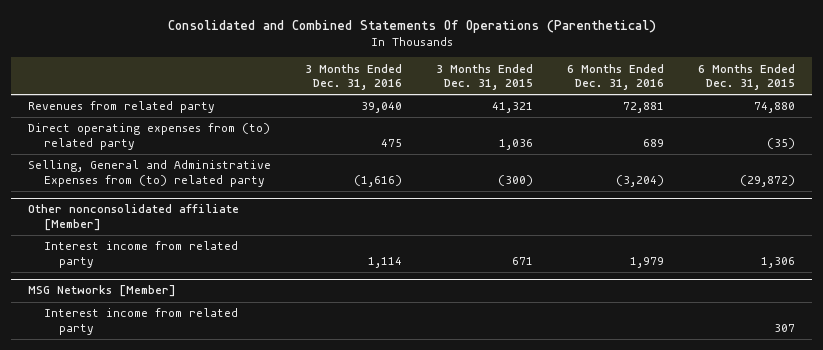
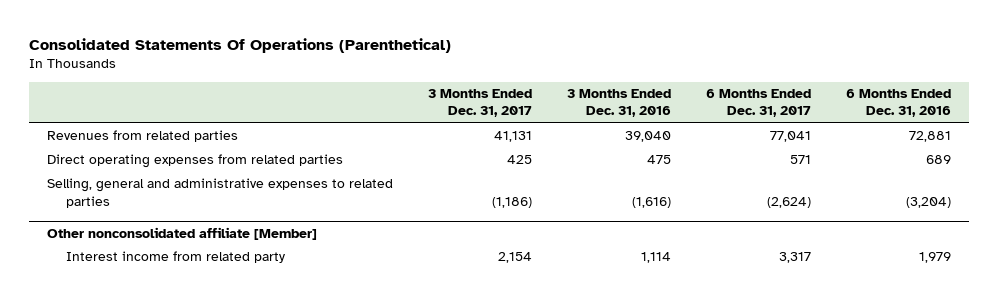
[167,19,656,33] Consolidated and Combined Statements Of Operations (Parenthetical) -> [28,37,451,53] Consolidated Statements Of Operations (Parenthetical)
[436,63,534,91] 3 Months Ended Dec. 31, 2015 -> none
[697,63,795,91] 6 Months Ended Dec. 31, 2015 -> none
none -> [427,89,532,118] 3 Months Ended Dec. 31, 2017
none -> [706,89,812,118] 6 Months Ended Dec. 31, 2017
[28,101,216,114] Revenues from related party -> [46,130,238,143] Revenues from related parties
[28,123,271,150] Direct operating expenses from (to) related party -> [46,154,343,169] Direct operating expenses from related parties
[28,160,272,187] Selling, General and Administrative Expenses from (to) related party -> [46,178,393,208] Selling, general and administrative expenses to related parties
[28,285,177,298] MSG Networks [Member] -> none
[43,308,238,335] Interest income from related party -> none

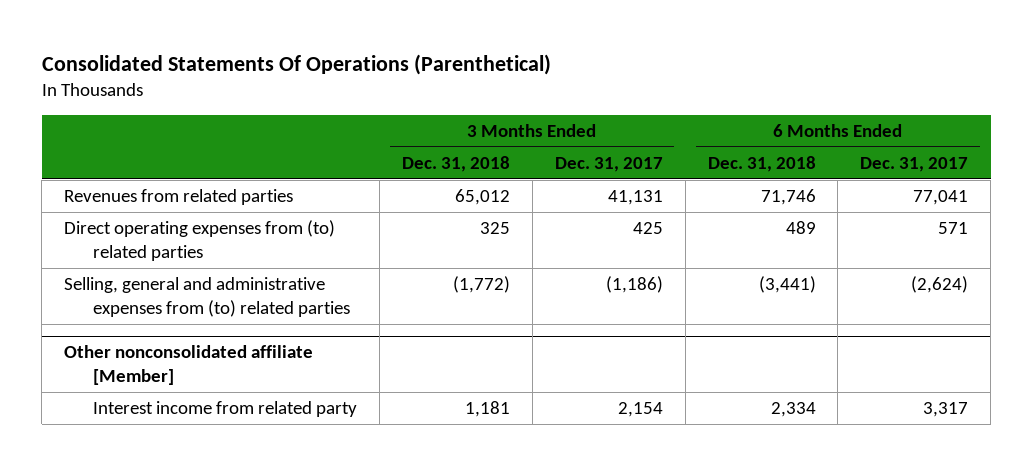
[566,89,671,118] 3 Months Ended Dec. 31, 2016 -> none
[846,89,952,118] 6 Months Ended Dec. 31, 2016 -> none
none -> [401,155,510,172] Dec. 31, 2018
none -> [707,155,816,172] Dec. 31, 2018
[46,154,343,169] Direct operating expenses from related parties -> [64,219,336,262] Direct operating expenses from (to) related parties
[46,178,393,208] Selling, general and administrative expenses to related parties -> [64,276,350,318] Selling, general and administrative expenses from (to) related parties

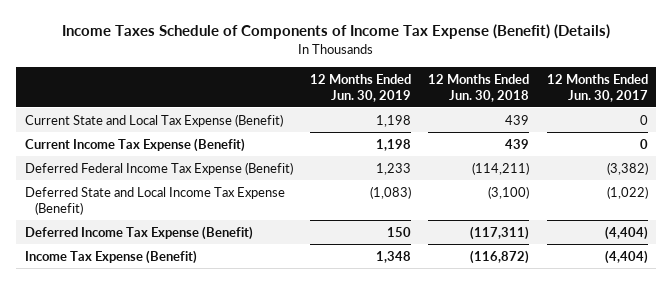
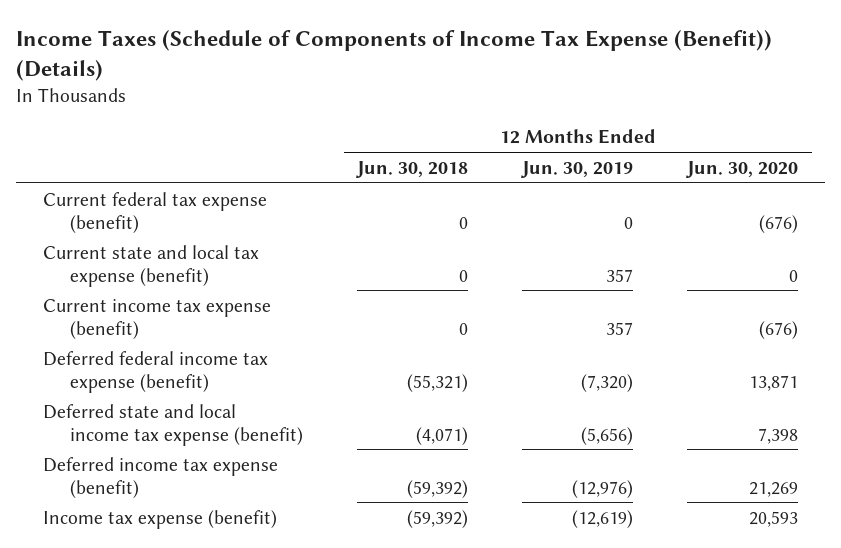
[62,24,611,40] Income Taxes Schedule of Components of Income Tax Expense (Benefit) (Details) -> [15,29,772,82] Income Taxes (Schedule of Components of Income Tax Expense (Benefit)) (Details)
[546,73,648,102] 12 Months Ended Jun. 30, 2017 -> none
none -> [686,160,799,178] Jun. 30, 2020
none -> [42,191,267,233] Current federal tax expense (benefit)
[24,113,283,127] Current State and Local Tax Expense (Benefit) -> [42,244,259,287] Current state and local tax expense (benefit)
[376,114,412,127] 1,198 -> [606,268,634,282] 357
[505,114,530,125] 439 -> [459,269,469,282] 0
[24,137,245,152] Current Income Tax Expense (Benefit) -> [42,298,271,339] Current income tax expense (benefit)
[376,138,412,151] 1,198 -> [606,321,634,335] 357
[505,138,530,149] 439 -> [459,322,469,335] 0
[24,161,293,175] Deferred Federal Income Tax Expense (Benefit) -> [42,350,268,393] Deferred federal income tax expense (benefit)
[376,162,412,175] 1,233 -> [581,373,634,392] (7,320)
[472,161,530,175] (114,211) -> [407,373,469,392] (55,321)
[24,186,285,215] Deferred State and Local Income Tax Expense (Benefit) -> [42,403,304,446] Deferred state and local income tax expense (benefit)
[370,185,412,199] (1,083) -> [581,426,634,445] (5,656)
[488,185,530,199] (3,100) -> [416,426,469,445] (4,071)
[24,225,253,240] Deferred Income Tax Expense (Benefit) -> [42,456,278,498] Deferred income tax expense (benefit)
[387,226,412,237] 150 -> [572,479,634,498] (12,976)
[470,225,530,240] (117,311) -> [407,479,469,498] (59,392)
[24,249,197,264] Income Tax Expense (Benefit) -> [42,509,277,529] Income tax expense (benefit)
[376,250,412,263] 1,348 -> [572,509,634,528] (12,619)
[470,249,530,264] (116,872) -> [407,509,469,528] (59,392)

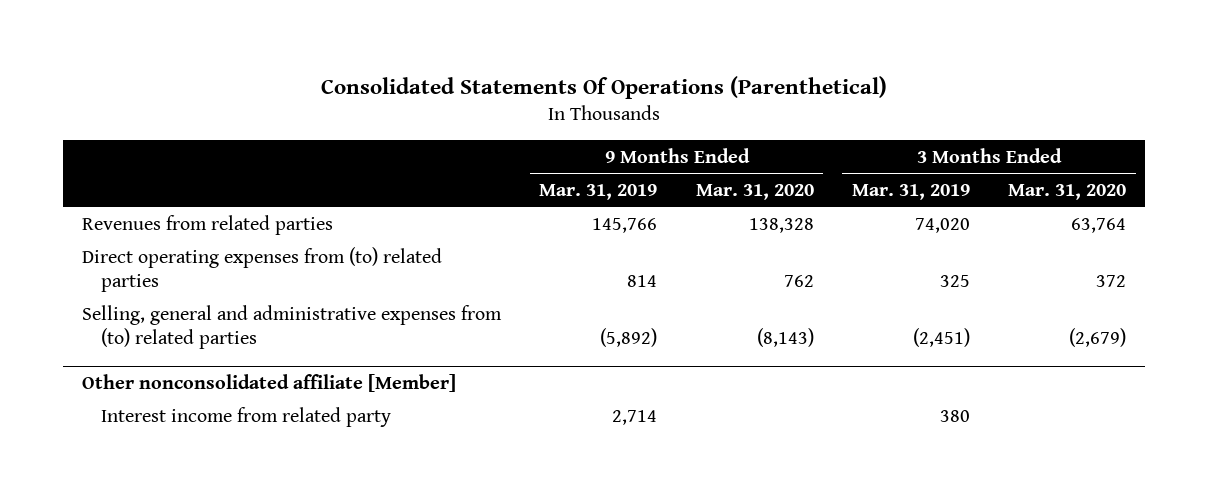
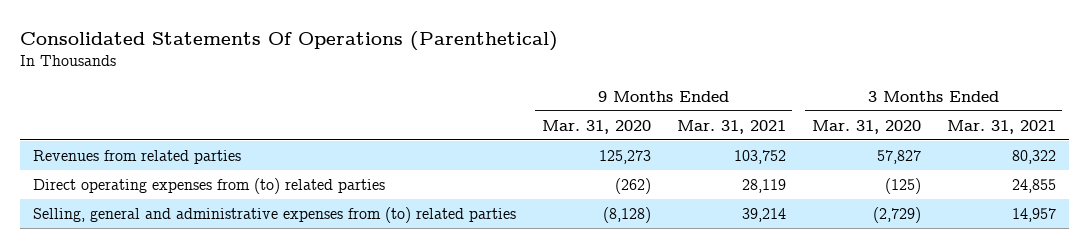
[539,183,658,200] Mar. 31, 2019 -> none
[851,183,970,200] Mar. 31, 2019 -> none
none -> [676,119,786,134] Mar. 31, 2021
none -> [946,119,1056,134] Mar. 31, 2021
[82,373,457,392] Other nonconsolidated affiliate [Member] -> none
[100,406,391,427] Interest income from related party -> none
[748,217,814,233] 138,328 -> [598,149,651,164] 125,273
[1071,217,1127,233] 63,764 -> [876,149,921,164] 57,827
[783,275,814,288] 762 -> [614,177,651,194] (262)
[1096,275,1127,288] 372 -> [884,177,921,194] (125)
[756,328,814,348] (8,143) -> [602,206,651,223] (8,128)
[1069,328,1127,348] (2,679) -> [872,206,921,223] (2,729)

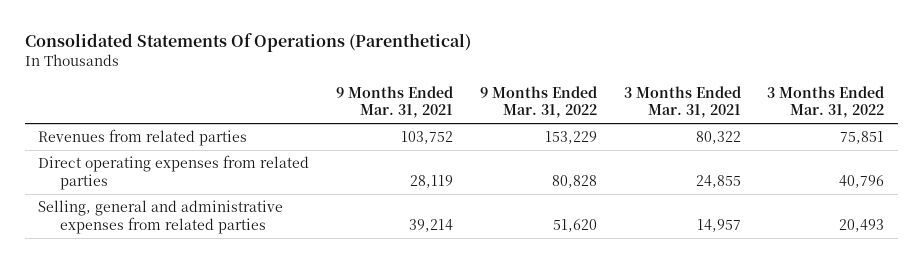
[541,119,651,134] Mar. 31, 2020 -> none
[811,119,921,134] Mar. 31, 2020 -> none
none -> [479,85,597,119] 9 Months Ended Mar. 31, 2022
none -> [767,85,885,119] 3 Months Ended Mar. 31, 2022
[32,177,385,194] Direct operating expenses from (to) related parties -> [38,155,310,190] Direct operating expenses from related parties
[32,206,516,223] Selling, general and administrative expenses from (to) related parties -> [38,200,284,234] Selling, general and administrative expenses from related parties

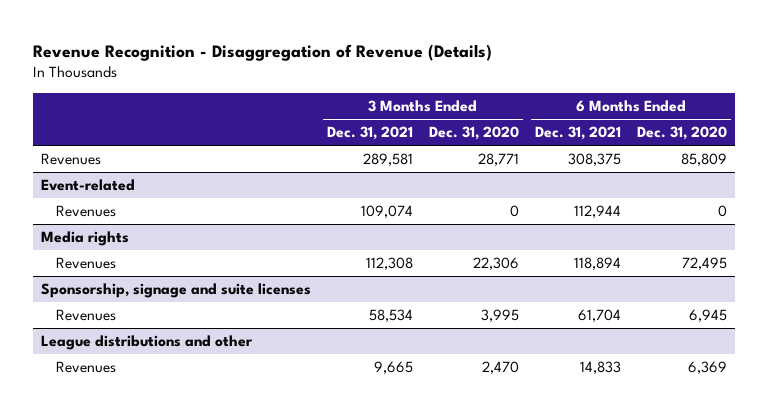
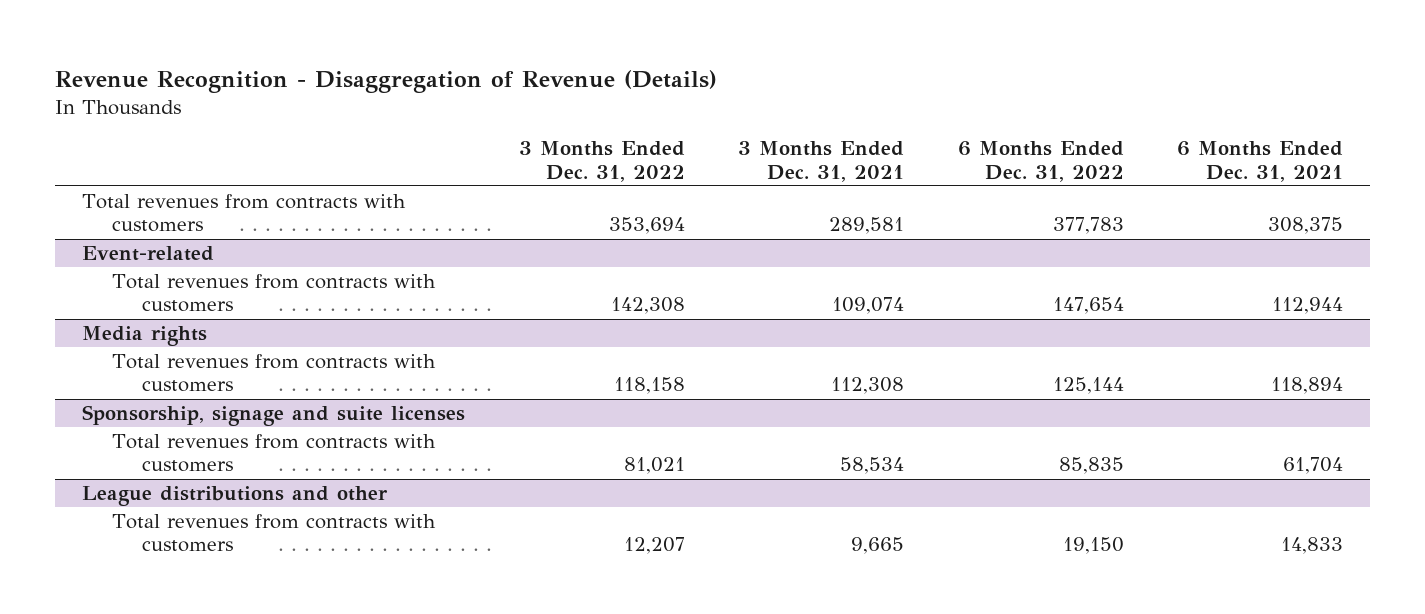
[428,126,519,141] Dec. 31, 2020 -> none
[637,126,728,141] Dec. 31, 2020 -> none
none -> [518,141,685,182] 3 Months Ended Dec. 31, 2022
none -> [957,141,1124,182] 6 Months Ended Dec. 31, 2022
[40,153,101,166] Revenues -> [81,194,406,233] Total revenues from contracts with customers
[56,205,117,218] Revenues -> [112,274,437,313] Total revenues from contracts with customers
[56,257,117,270] Revenues -> [112,354,437,393] Total revenues from contracts with customers
[56,309,117,322] Revenues -> [112,434,437,473] Total revenues from contracts with customers
[56,361,117,374] Revenues -> [112,514,437,553] Total revenues from contracts with customers

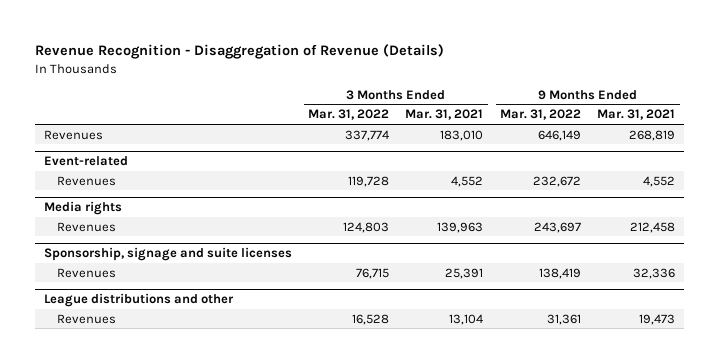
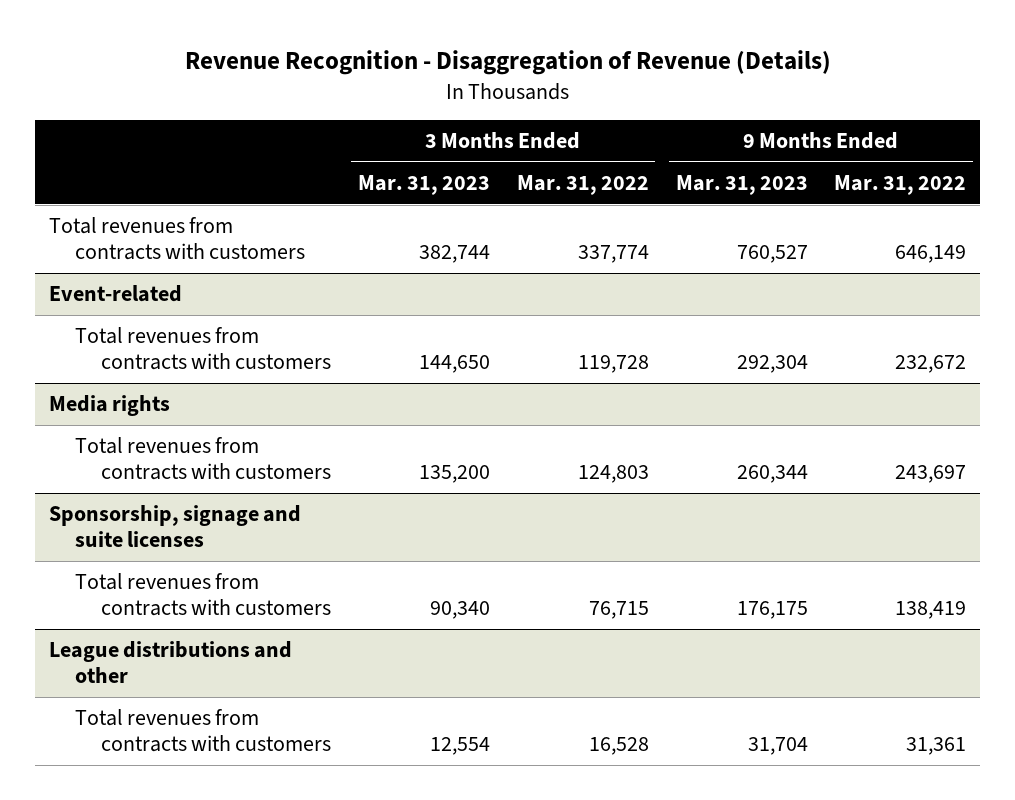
[405,109,484,121] Mar. 31, 2021 -> none
[597,109,676,121] Mar. 31, 2021 -> none
none -> [357,174,490,195] Mar. 31, 2023
none -> [675,174,808,195] Mar. 31, 2023
[43,129,103,140] Revenues -> [48,217,305,261] Total revenues from contracts with customers
[57,175,117,186] Revenues -> [74,327,331,371] Total revenues from contracts with customers
[57,221,117,232] Revenues -> [74,437,331,481] Total revenues from contracts with customers
[57,267,117,278] Revenues -> [74,573,331,617] Total revenues from contracts with customers
[57,313,117,324] Revenues -> [74,709,331,753] Total revenues from contracts with customers

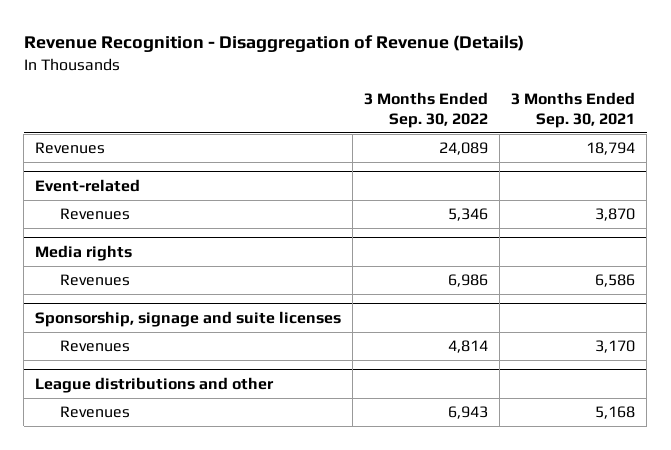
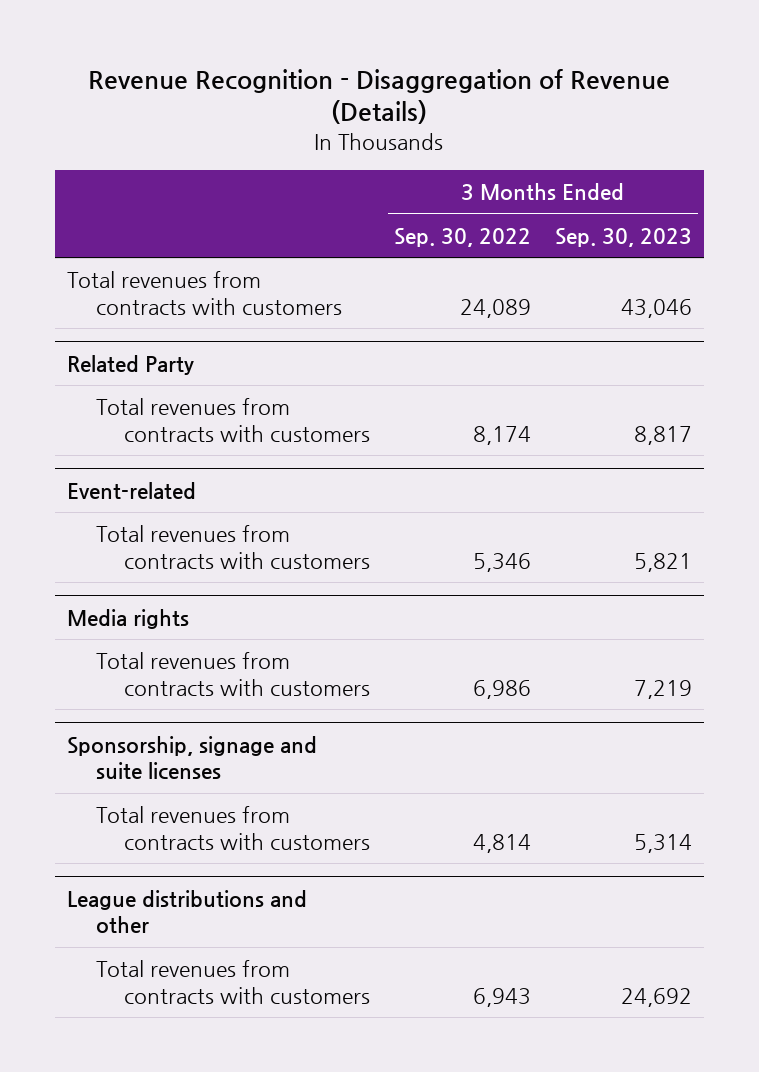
[511,92,636,129] 3 Months Ended Sep. 30, 2021 -> none
none -> [555,227,693,247] Sep. 30, 2023
[35,141,106,154] Revenues -> [66,271,342,316] Total revenues from contracts with customers
none -> [66,354,194,375] Related Party
none -> [95,398,371,443] Total revenues from contracts with customers
[59,207,130,220] Revenues -> [95,525,371,570] Total revenues from contracts with customers
[59,273,130,286] Revenues -> [95,652,371,697] Total revenues from contracts with customers
[59,339,130,352] Revenues -> [95,806,371,851] Total revenues from contracts with customers
[59,405,130,418] Revenues -> [95,960,371,1005] Total revenues from contracts with customers

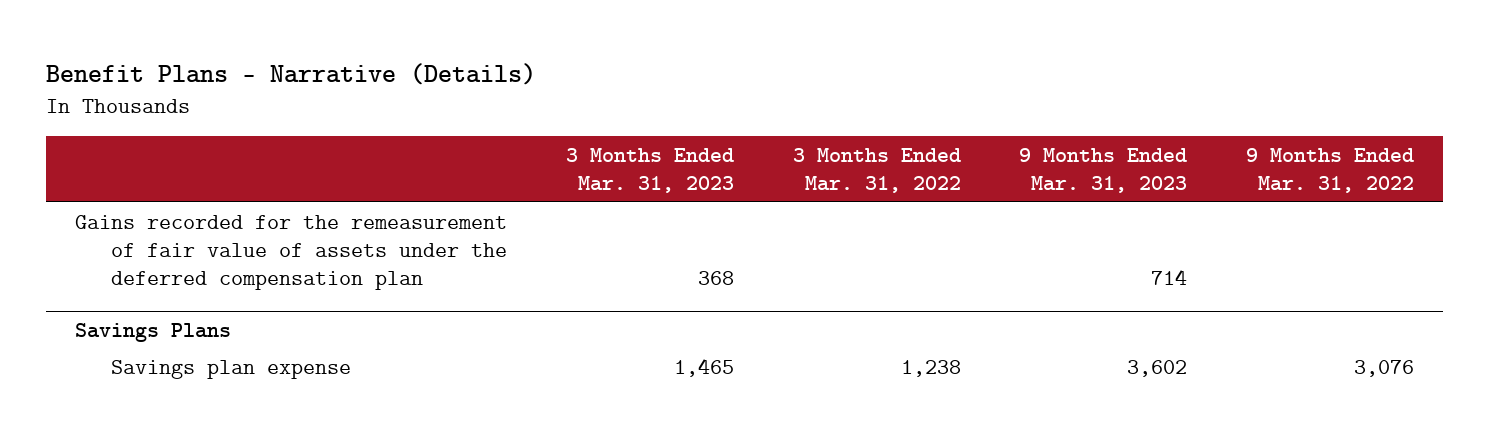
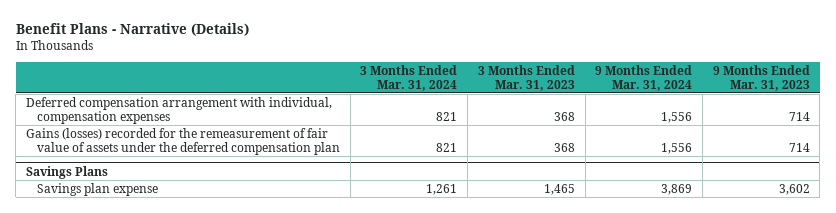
[792,148,961,194] 3 Months Ended Mar. 31, 2022 -> none
[1245,148,1414,194] 9 Months Ended Mar. 31, 2022 -> none
none -> [360,64,458,91] 3 Months Ended Mar. 31, 2024
none -> [595,64,693,91] 9 Months Ended Mar. 31, 2024
[75,214,508,290] Gains recorded for the remeasurement of fair value of assets under the deferred compensation plan -> [25,96,332,124] Deferred compensation arrangement with individual, compensation expenses
none -> [25,127,340,155] Gains (losses) recorded for the remeasurement of fair value of assets under the deferred compensation plan

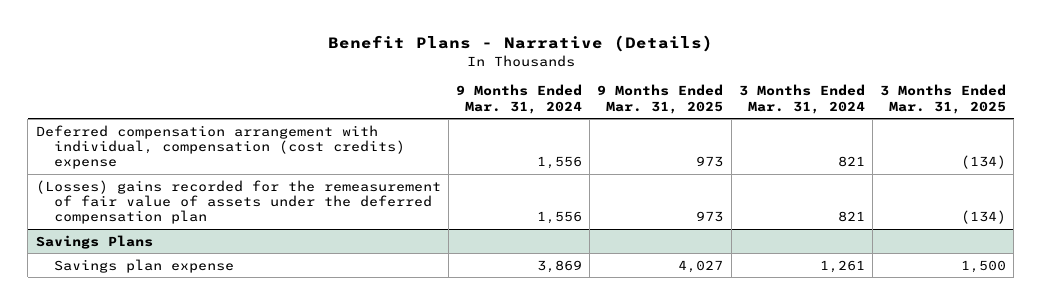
[477,64,575,91] 3 Months Ended Mar. 31, 2023 -> none
[712,64,810,91] 9 Months Ended Mar. 31, 2023 -> none
none -> [597,84,724,114] 9 Months Ended Mar. 31, 2025
none -> [880,84,1007,114] 3 Months Ended Mar. 31, 2025
[25,96,332,124] Deferred compensation arrangement with individual, compensation expenses -> [35,124,406,170] Deferred compensation arrangement with individual, compensation (cost credits) expense
[25,127,340,155] Gains (losses) recorded for the remeasurement of fair value of assets under the deferred compensation plan -> [35,179,441,225] (Losses) gains recorded for the remeasurement of fair value of assets under the deferred compensation plan

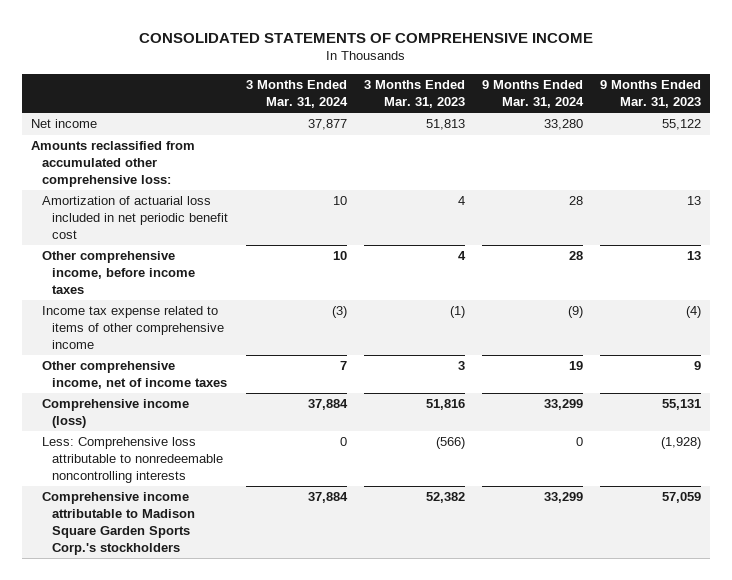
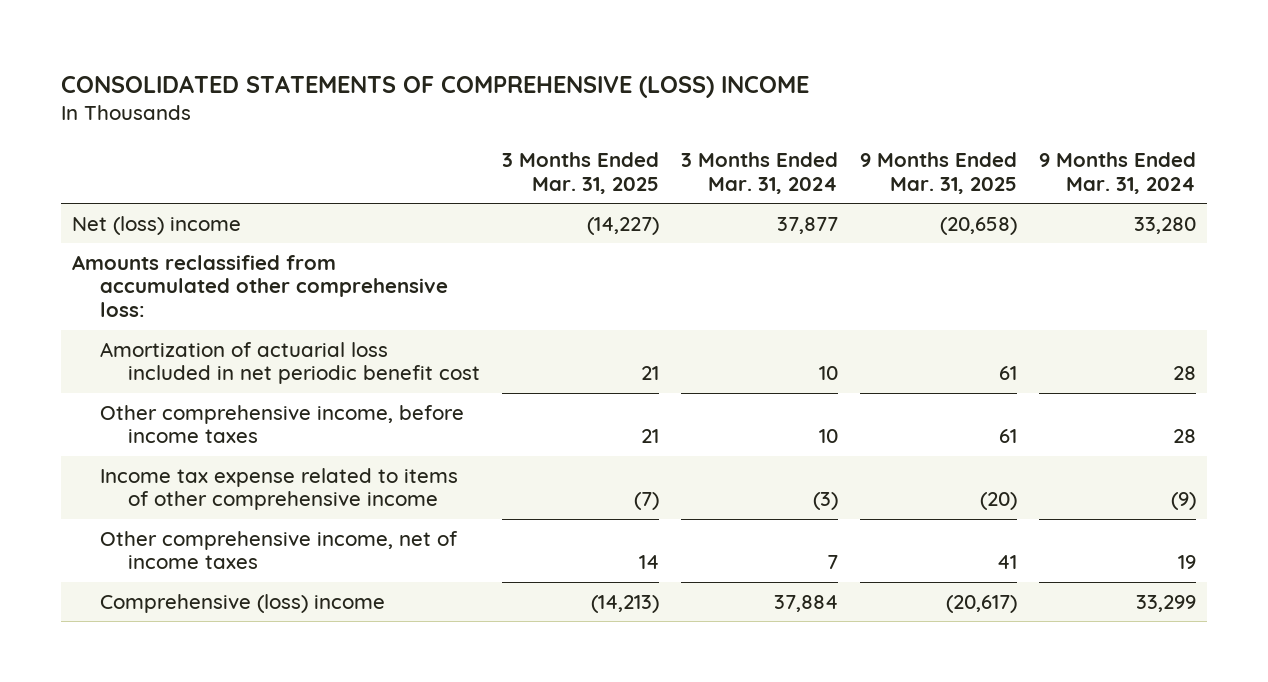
[139,32,594,43] CONSOLIDATED STATEMENTS OF COMPREHENSIVE INCOME -> [61,74,810,98] CONSOLIDATED STATEMENTS OF COMPREHENSIVE (LOSS) INCOME
[363,79,465,108] 3 Months Ended Mar. 31, 2023 -> none
[600,79,702,108] 9 Months Ended Mar. 31, 2023 -> none
none -> [502,152,660,195] 3 Months Ended Mar. 31, 2025
none -> [859,152,1017,195] 9 Months Ended Mar. 31, 2025
[30,119,97,129] Net income -> [71,215,241,235] Net (loss) income
[41,399,189,429] Comprehensive income (loss) -> none
[41,437,224,484] Less: Comprehensive loss attributable to nonredeemable noncontrolling interests -> none
[41,492,196,555] Comprehensive income attributable to Madison Square Garden Sports Corp.'s stockholders -> [100,593,386,613] Comprehensive (loss) income

